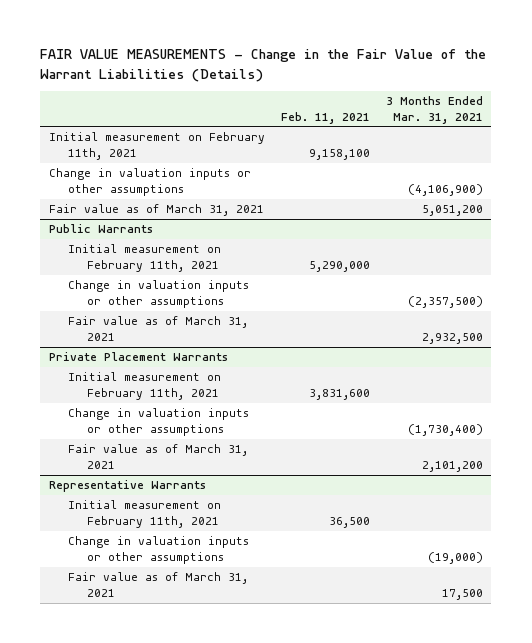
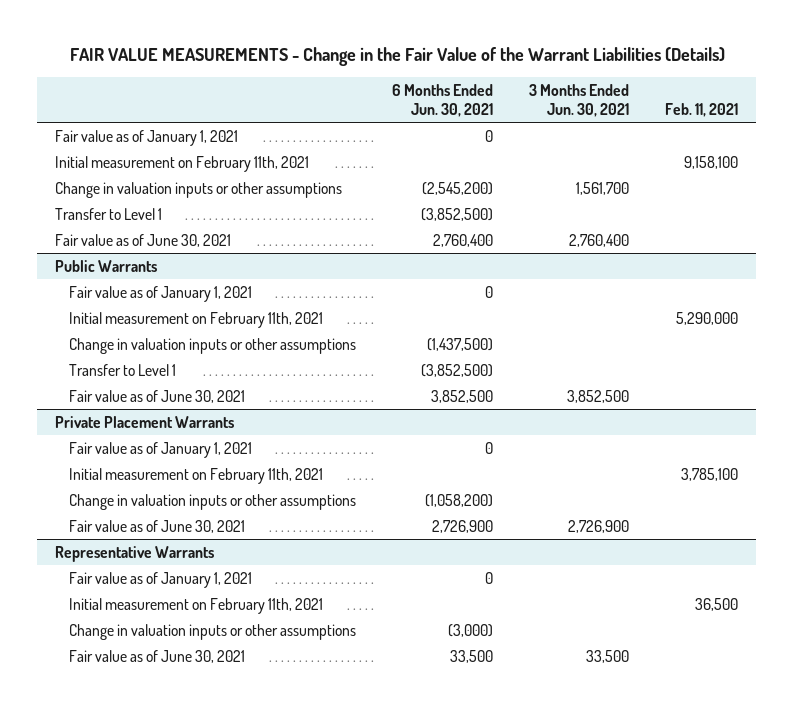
[386,95,484,124] 3 Months Ended Mar. 31, 2021 -> none
none -> [392,83,494,118] 6 Months Ended Jun. 30, 2021
none -> [529,83,630,118] 3 Months Ended Jun. 30, 2021
none -> [55,129,239,146] Fair value as of January 1, 2021
none -> [55,207,163,220] Transfer to Level 1
[48,204,264,217] Fair value as of March 31, 2021 -> [55,233,232,247] Fair value as of June 30, 2021
none -> [69,285,253,302] Fair value as of January 1, 2021
none -> [69,363,177,376] Transfer to Level 1
[68,316,249,341] Fair value as of March 31, 2021 -> [69,389,246,403] Fair value as of June 30, 2021
none -> [69,441,253,458] Fair value as of January 1, 2021
[308,388,370,400] 3,831,600 -> [681,467,739,481] 3,785,100
[68,444,249,469] Fair value as of March 31, 2021 -> [69,519,246,533] Fair value as of June 30, 2021
none -> [69,571,253,588] Fair value as of January 1, 2021
[68,572,249,597] Fair value as of March 31, 2021 -> [69,649,246,663] Fair value as of June 30, 2021

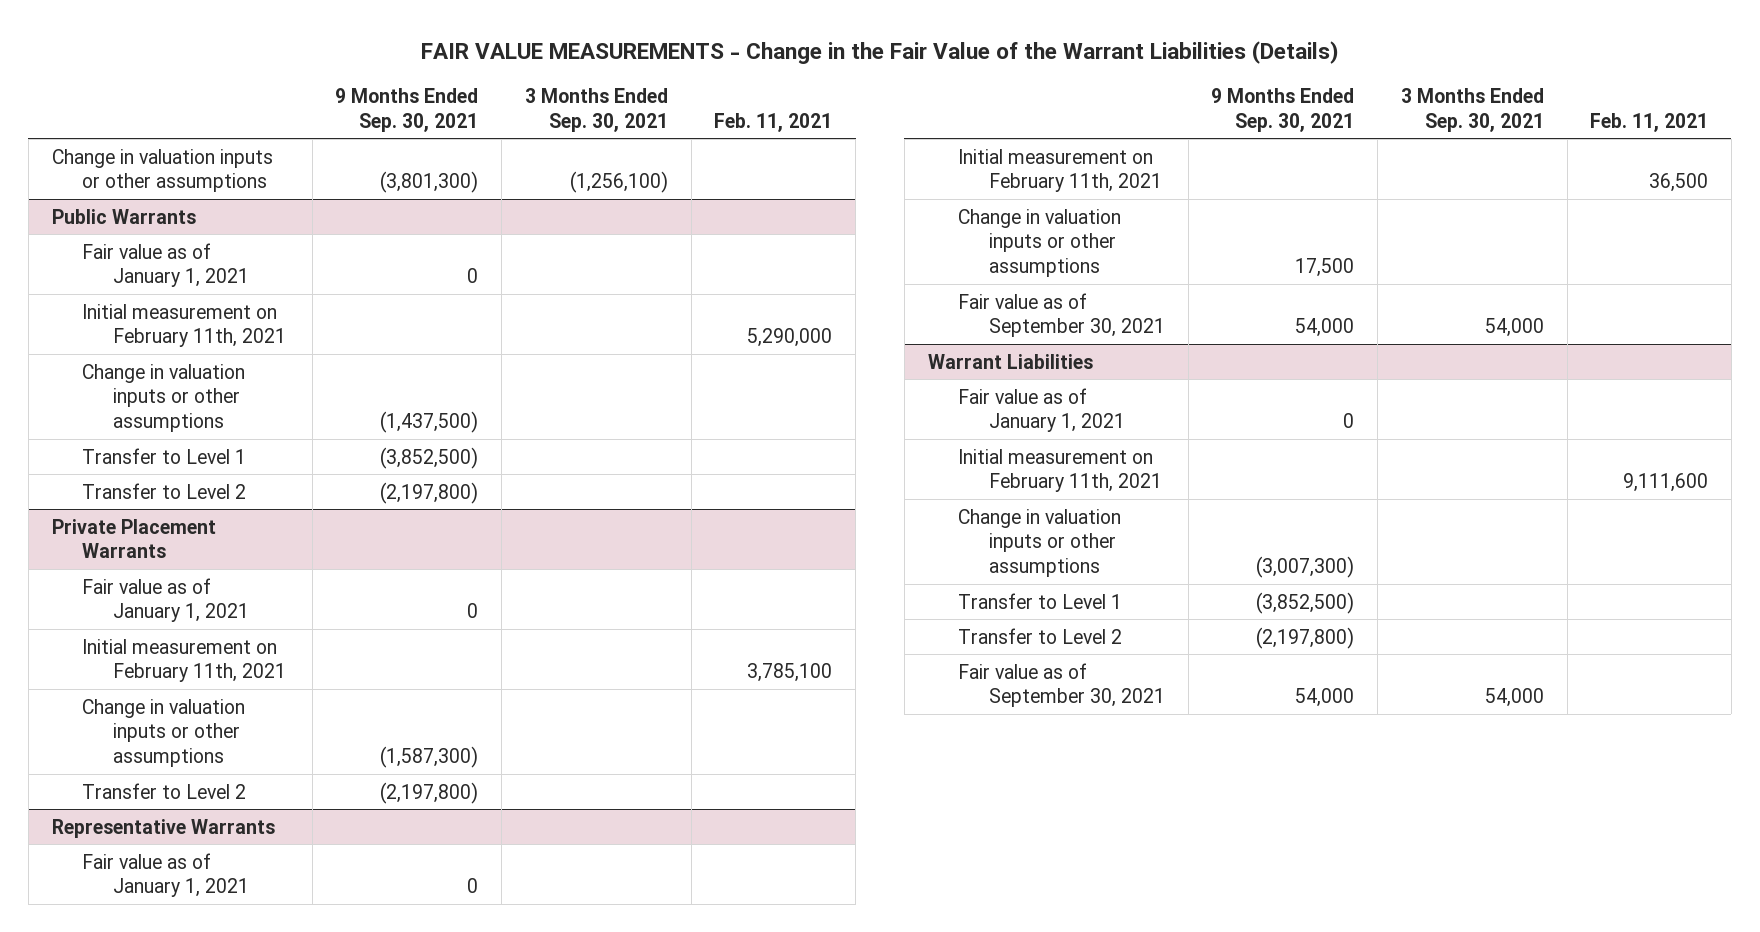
[392,83,494,118] 6 Months Ended Jun. 30, 2021 -> none
[529,83,630,118] 3 Months Ended Jun. 30, 2021 -> none
none -> [335,87,479,132] 9 Months Ended Sep. 30, 2021
none -> [524,87,668,132] 3 Months Ended Sep. 30, 2021
[55,129,239,146] Fair value as of January 1, 2021 -> none
[55,155,310,172] Initial measurement on February 11th, 2021 -> none
[55,207,163,220] Transfer to Level 1 -> none
[55,233,232,247] Fair value as of June 30, 2021 -> none
[69,389,246,403] Fair value as of June 30, 2021 -> none
none -> [82,482,247,499] Transfer to Level 2
[69,519,246,533] Fair value as of June 30, 2021 -> none
none -> [82,782,247,799] Transfer to Level 2
[69,649,246,663] Fair value as of June 30, 2021 -> [958,292,1165,338] Fair value as of September 30, 2021
none -> [927,353,1093,369] Warrant Liabilities
none -> [958,387,1125,433] Fair value as of January 1, 2021
none -> [958,448,1162,493] Initial measurement on February 11th, 2021
none -> [958,508,1122,577] Change in valuation inputs or other assumptions
none -> [958,592,1123,609] Transfer to Level 1
none -> [958,627,1123,644] Transfer to Level 2
none -> [958,662,1165,708] Fair value as of September 30, 2021

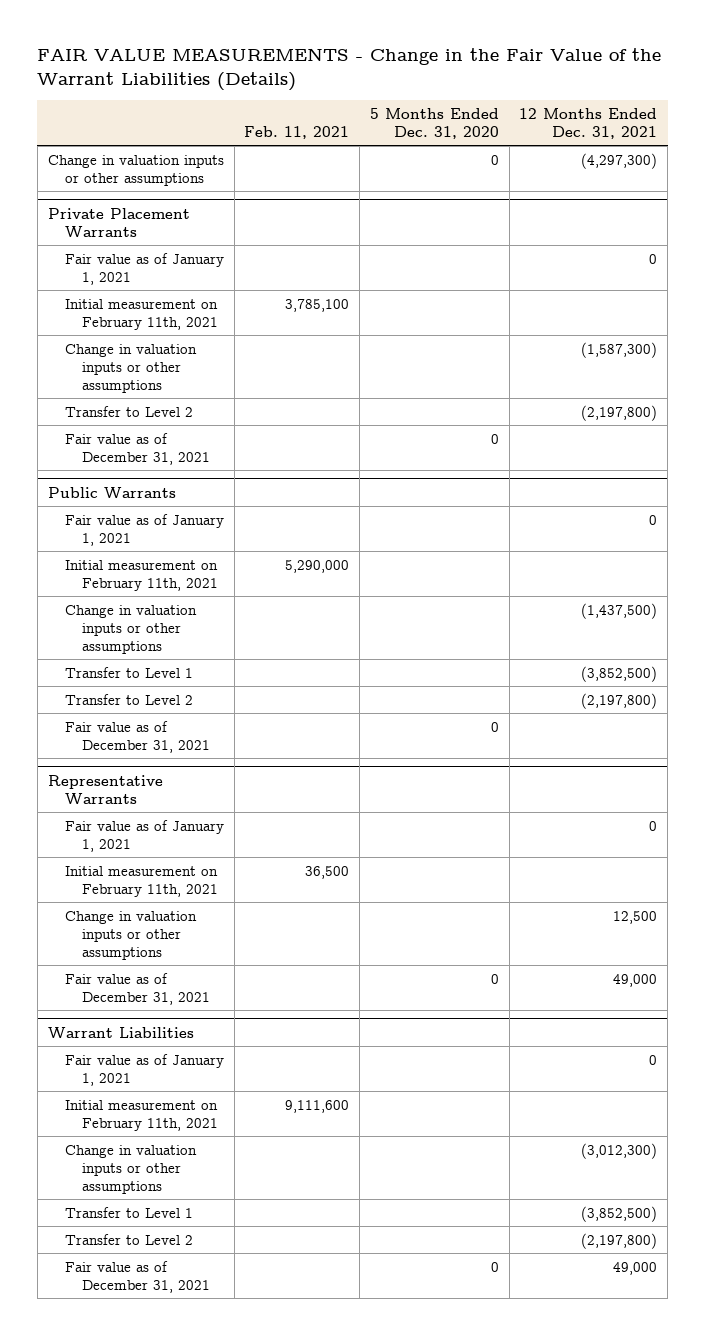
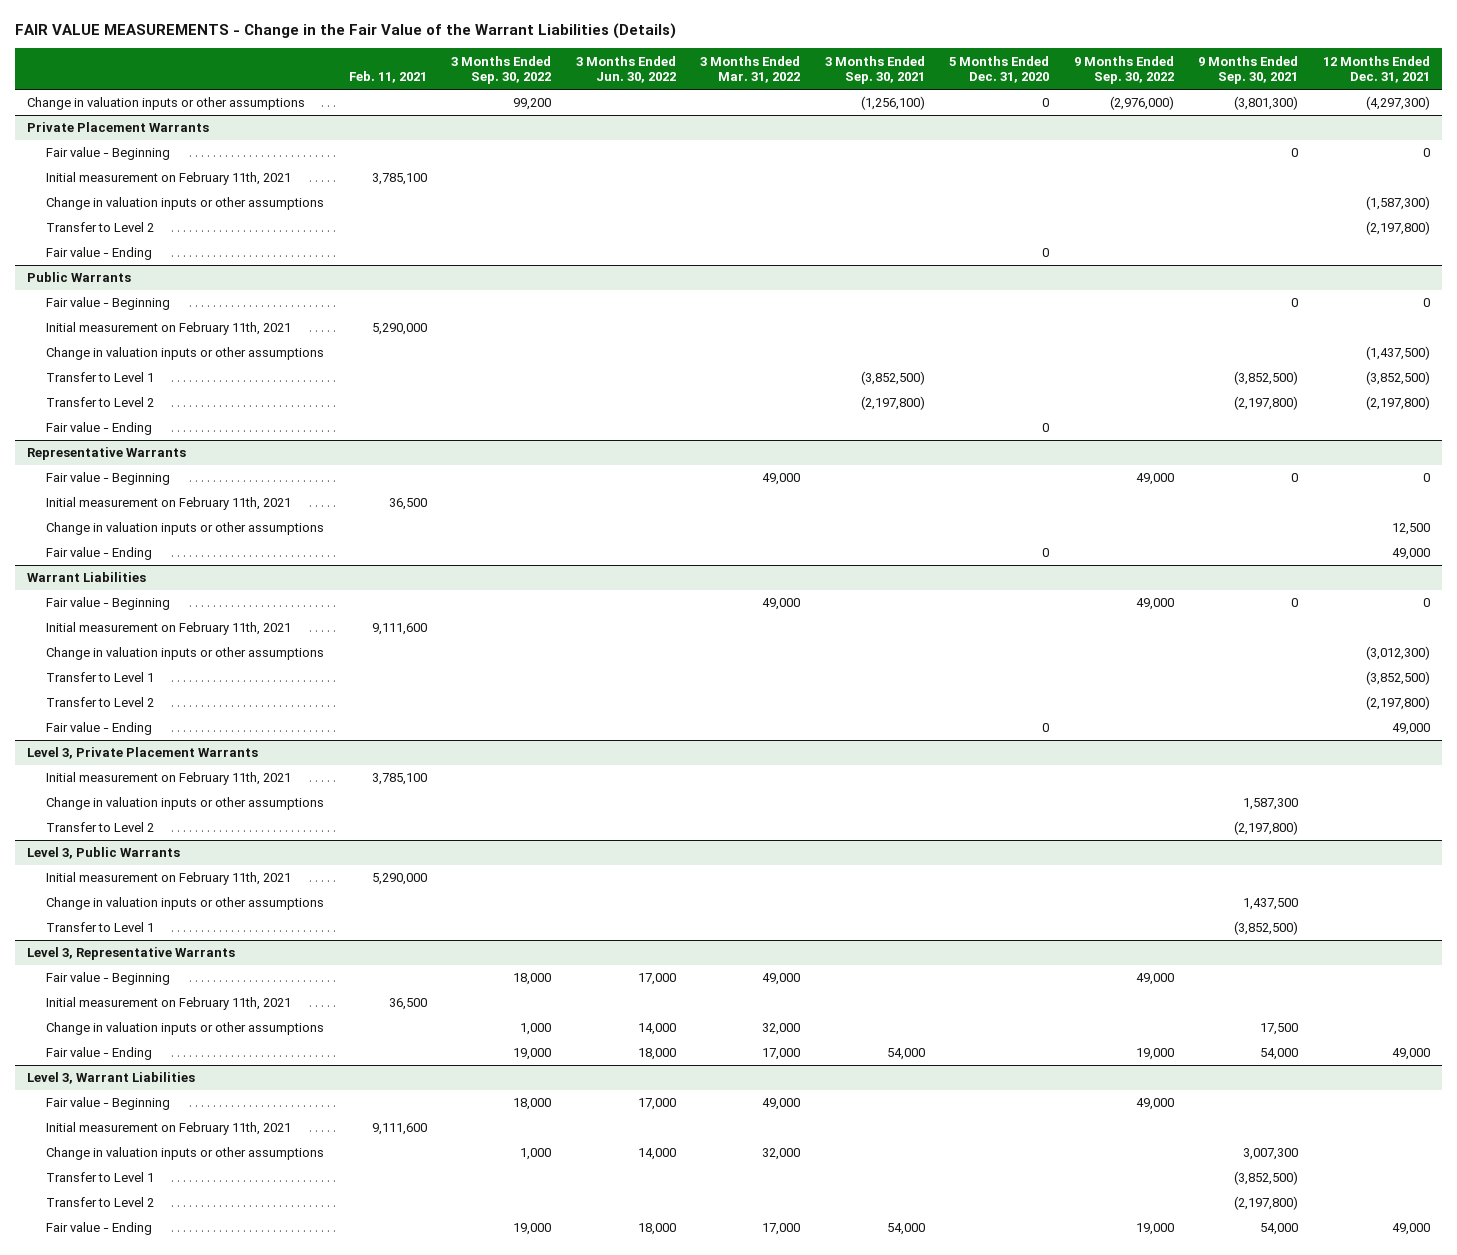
none -> [451,55,552,85] 3 Months Ended Sep. 30, 2022
none -> [575,55,676,84] 3 Months Ended Jun. 30, 2022
none -> [700,55,801,84] 3 Months Ended Mar. 31, 2022
none -> [824,55,925,85] 3 Months Ended Sep. 30, 2021
none -> [1073,55,1174,85] 9 Months Ended Sep. 30, 2022
none -> [1198,55,1299,85] 9 Months Ended Sep. 30, 2021
[64,252,224,285] Fair value as of January 1, 2021 -> [46,147,171,161] Fair value - Beginning
[64,432,211,465] Fair value as of December 31, 2021 -> [46,247,153,261] Fair value - Ending
[64,513,224,546] Fair value as of January 1, 2021 -> [46,297,171,311] Fair value - Beginning
[64,720,211,753] Fair value as of December 31, 2021 -> [46,422,153,436] Fair value - Ending
[64,819,224,852] Fair value as of January 1, 2021 -> [46,472,171,486] Fair value - Beginning
[64,972,211,1005] Fair value as of December 31, 2021 -> [46,547,153,561] Fair value - Ending
[64,1053,224,1086] Fair value as of January 1, 2021 -> [46,597,171,611] Fair value - Beginning
[64,1260,211,1293] Fair value as of December 31, 2021 -> [46,722,153,736] Fair value - Ending
none -> [27,747,259,760] Level 3, Private Placement Warrants
none -> [46,772,292,786] Initial measurement on February 11th, 2021
none -> [46,797,325,811] Change in valuation inputs or other assumptions
none -> [46,822,155,833] Transfer to Level 2
none -> [27,847,181,860] Level 3, Public Warrants
none -> [46,872,292,886] Initial measurement on February 11th, 2021
none -> [46,897,325,911] Change in valuation inputs or other assumptions
none -> [46,922,155,933] Transfer to Level 1
none -> [27,947,236,961] Level 3, Representative Warrants
none -> [46,972,171,986] Fair value - Beginning
none -> [46,997,292,1011] Initial measurement on February 11th, 2021
none -> [46,1022,325,1036] Change in valuation inputs or other assumptions
none -> [46,1047,153,1061] Fair value - Ending
none -> [27,1072,196,1085] Level 3, Warrant Liabilities
none -> [46,1097,171,1111] Fair value - Beginning
none -> [46,1122,292,1136] Initial measurement on February 11th, 2021
none -> [46,1147,325,1161] Change in valuation inputs or other assumptions
none -> [46,1172,155,1183] Transfer to Level 1
none -> [46,1197,155,1208] Transfer to Level 2
none -> [46,1222,153,1236] Fair value - Ending

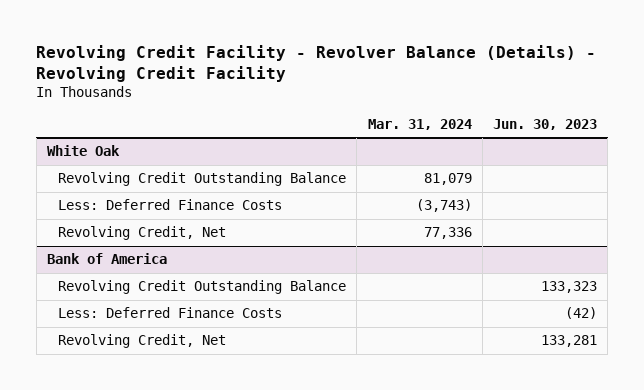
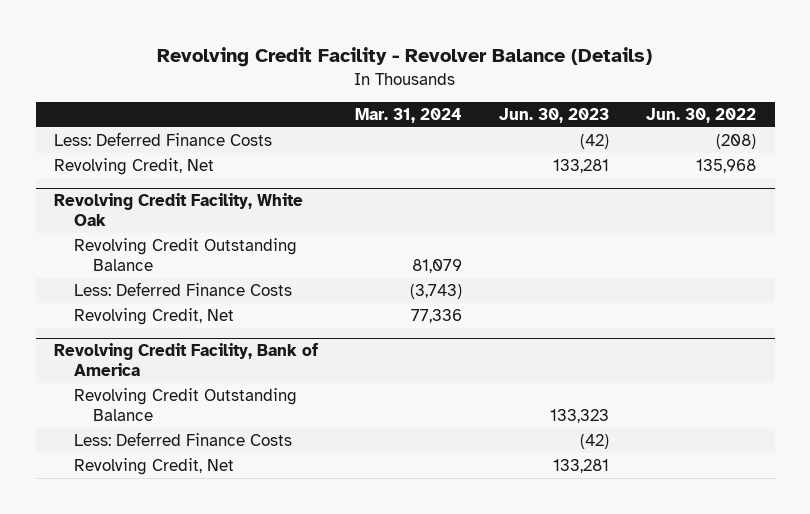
[36,44,597,82] Revolving Credit Facility - Revolver Balance (Details) - Revolving Credit Facility -> [157,47,653,68] Revolving Credit Facility - Revolver Balance (Details)
none -> [646,108,757,124] Jun. 30, 2022
none -> [54,132,273,147] Less: Deferred Finance Costs
none -> [54,158,215,176] Revolving Credit, Net
[47,145,121,157] White Oak -> [54,193,304,227] Revolving Credit Facility, White Oak
[47,253,168,265] Bank of America -> [54,343,319,377] Revolving Credit Facility, Bank of America

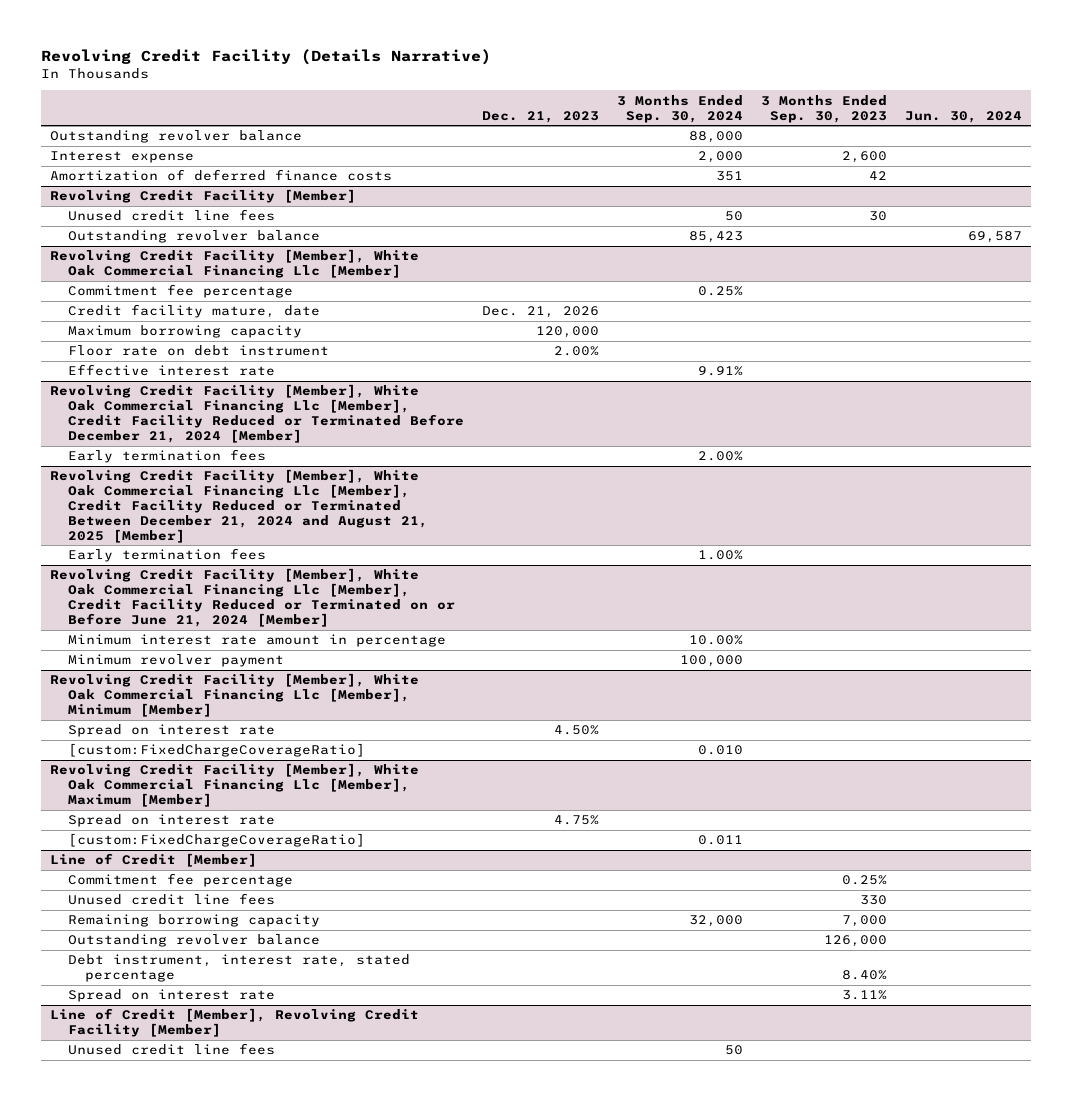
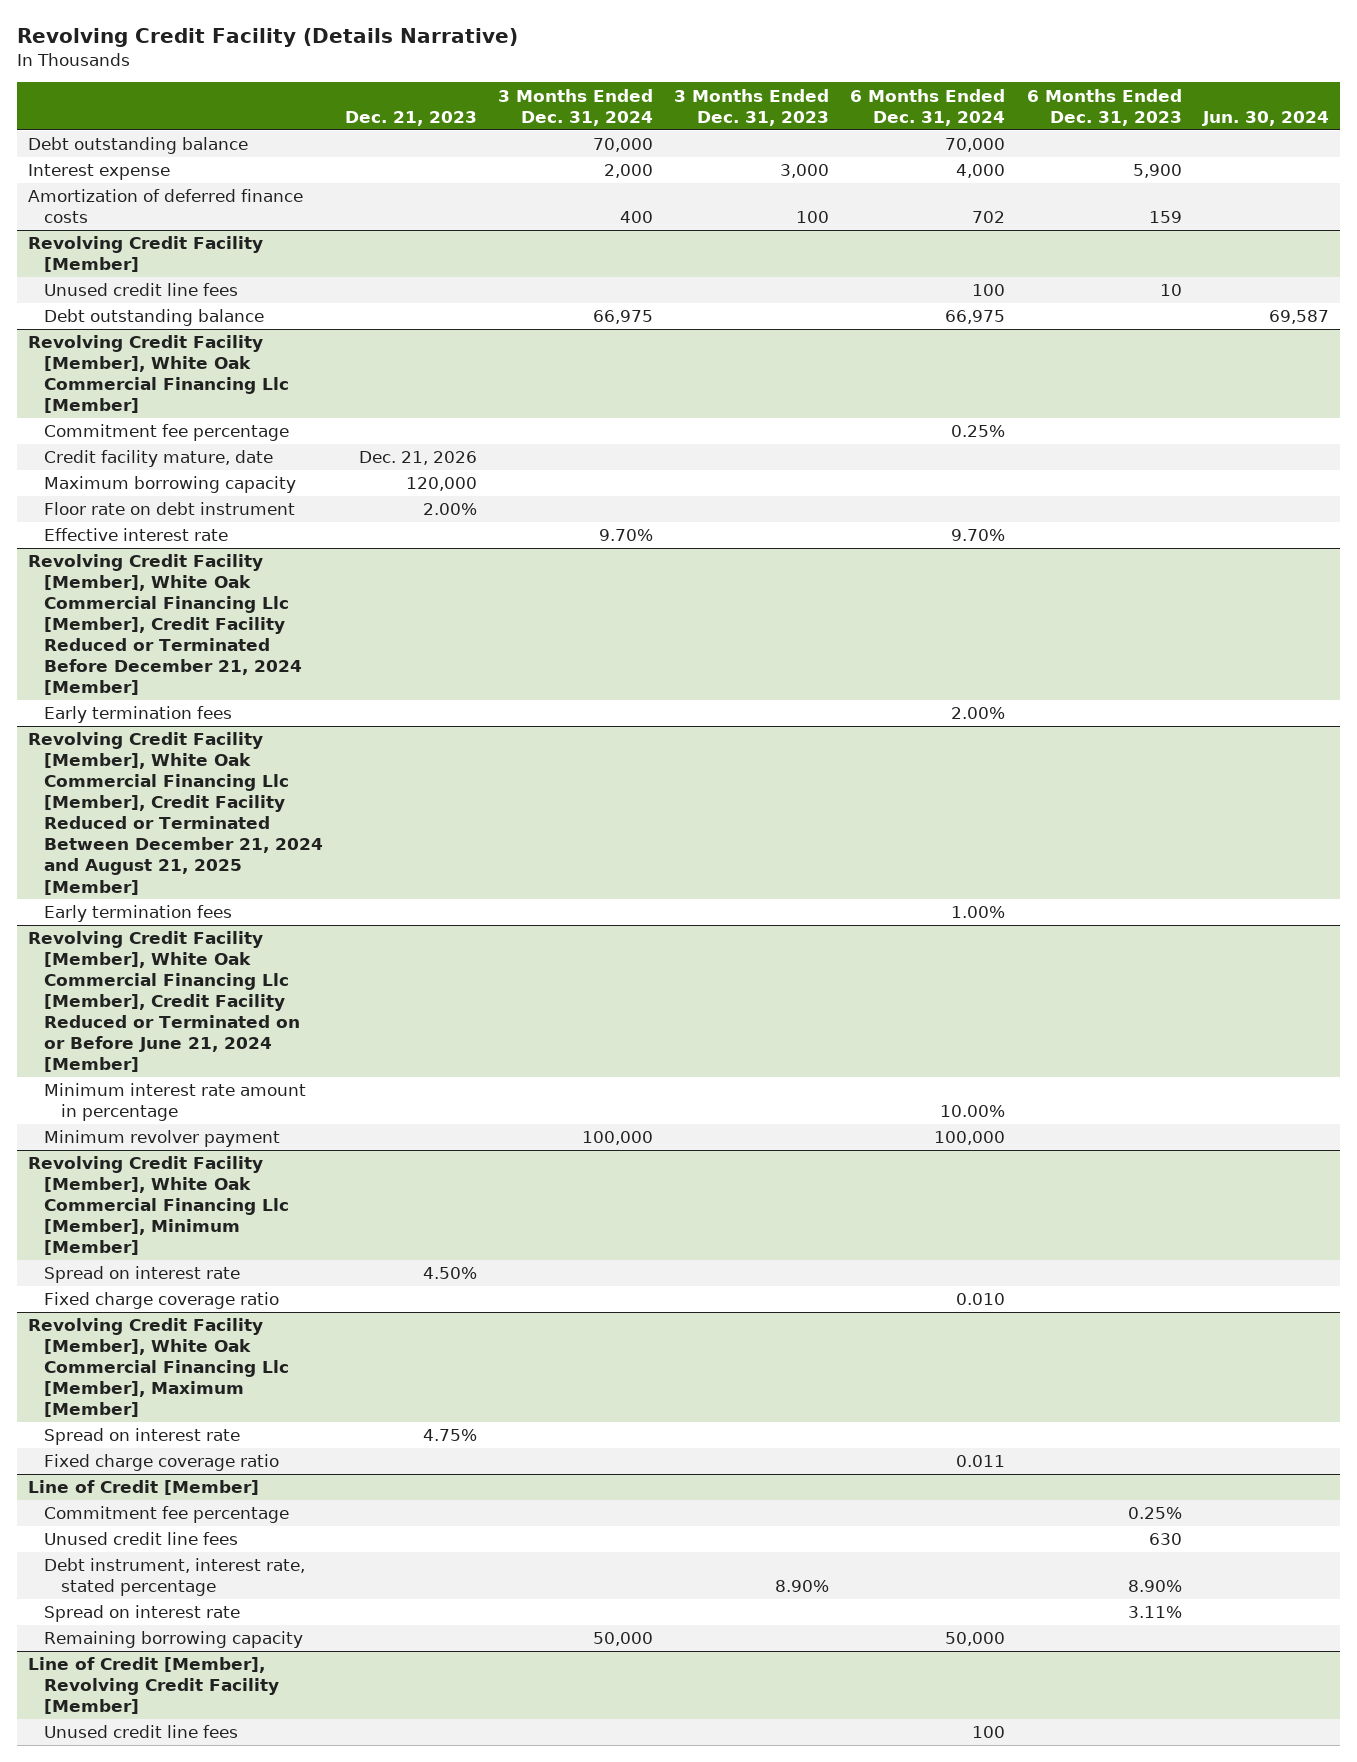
[616,94,743,123] 3 Months Ended Sep. 30, 2024 -> none
[760,94,887,123] 3 Months Ended Sep. 30, 2023 -> none
none -> [497,88,653,126] 3 Months Ended Dec. 31, 2024
none -> [674,88,830,126] 3 Months Ended Dec. 31, 2023
none -> [850,88,1006,126] 6 Months Ended Dec. 31, 2024
none -> [1026,88,1182,126] 6 Months Ended Dec. 31, 2023
[50,130,303,144] Outstanding revolver balance -> [27,137,248,155] Debt outstanding balance
[67,230,320,244] Outstanding revolver balance -> [44,309,265,327] Debt outstanding balance
[67,743,365,758] [custom:FixedChargeCoverageRatio] -> [44,1292,280,1310] Fixed charge coverage ratio
[67,833,365,848] [custom:FixedChargeCoverageRatio] -> [44,1454,280,1472] Fixed charge coverage ratio
[67,934,320,948] Outstanding revolver balance -> none
[67,914,320,928] Remaining borrowing capacity -> [44,1631,304,1649] Remaining borrowing capacity

